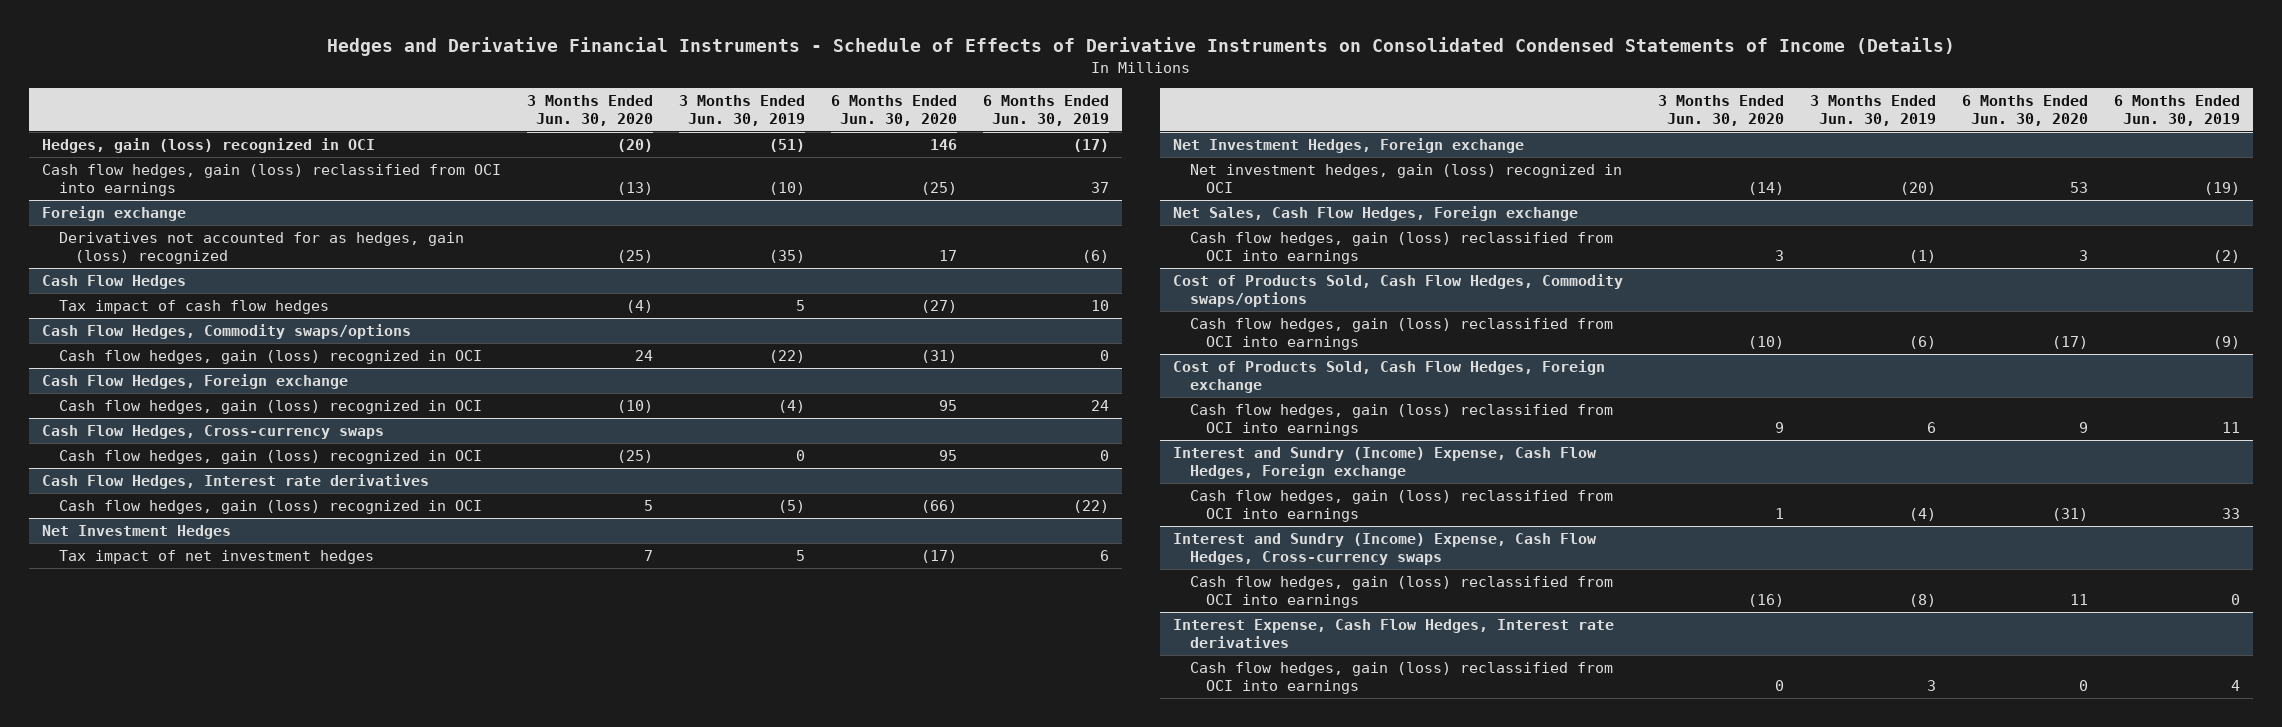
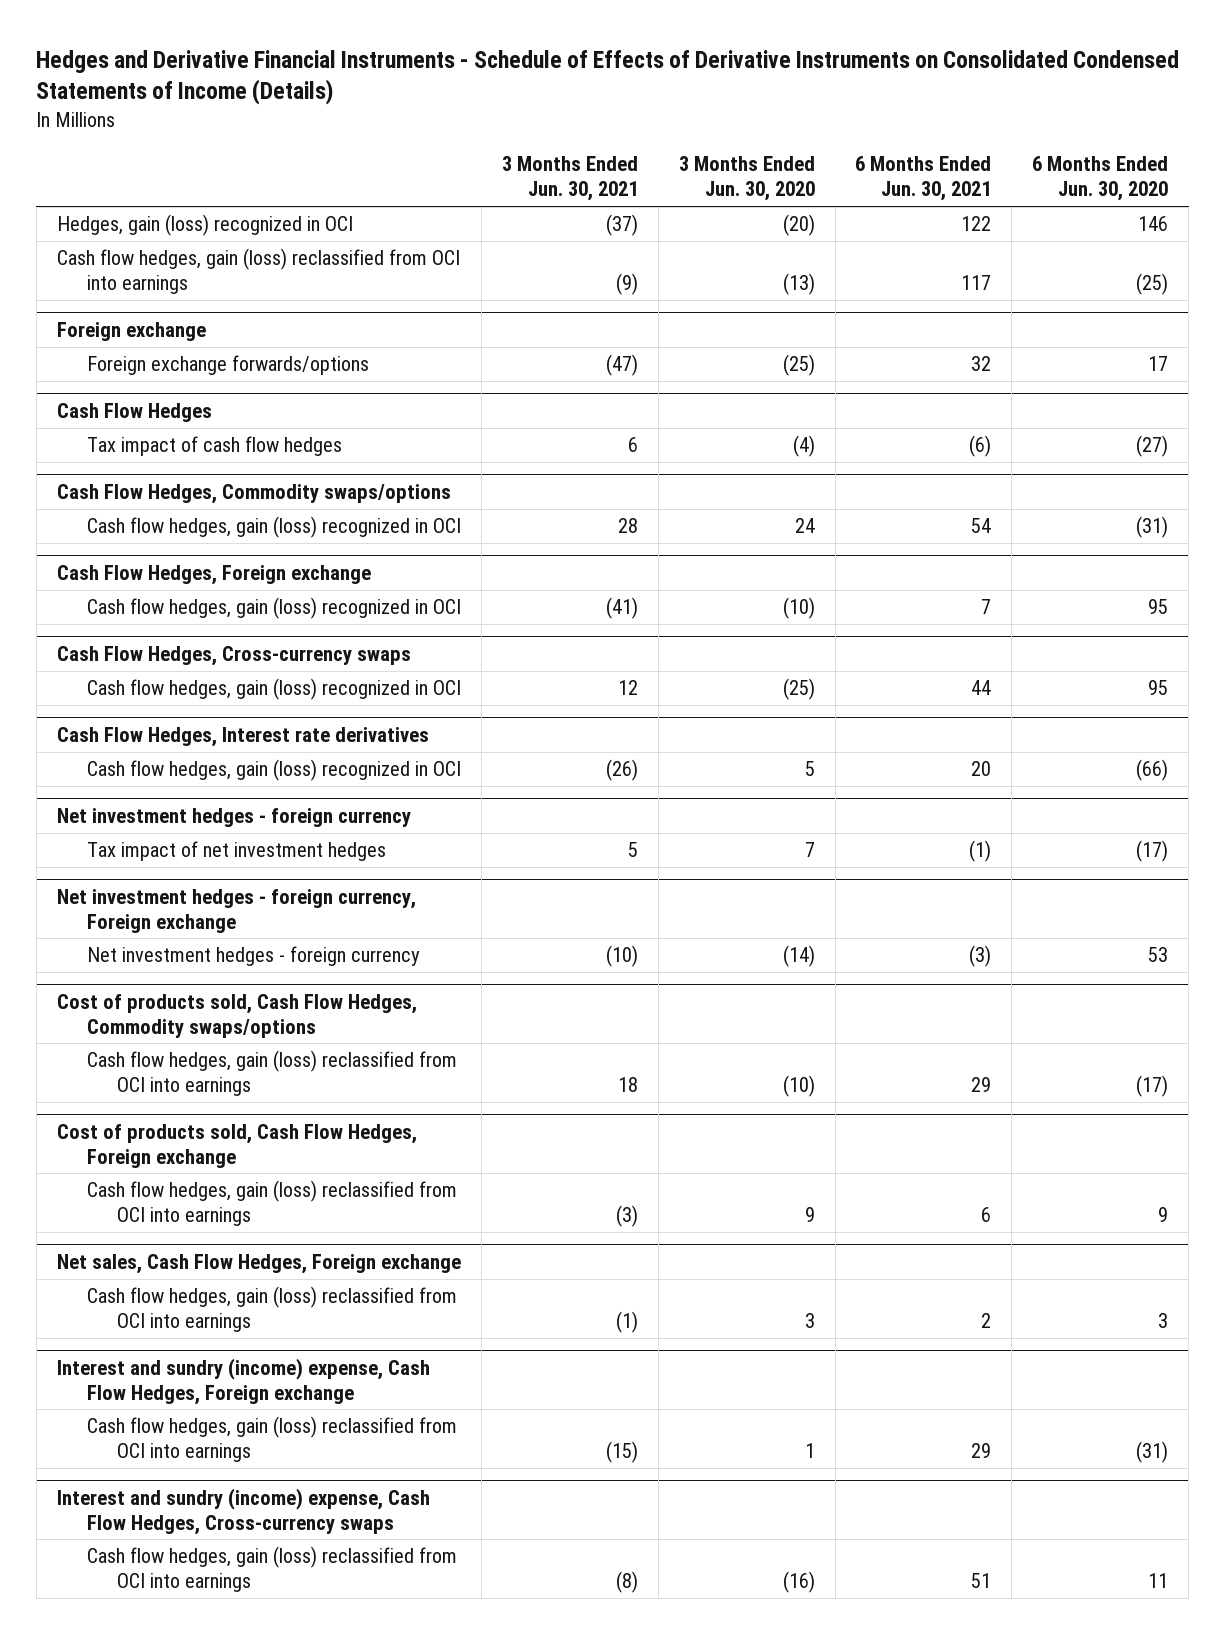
[679,94,806,126] 3 Months Ended Jun. 30, 2019 -> none
[983,94,1110,126] 6 Months Ended Jun. 30, 2019 -> none
none -> [501,156,638,202] 3 Months Ended Jun. 30, 2021
none -> [855,156,992,202] 6 Months Ended Jun. 30, 2021
[58,232,464,264] Derivatives not accounted for as hedges, gain (loss) recognized -> [86,355,369,376] Foreign exchange forwards/options
[42,525,232,540] Net Investment Hedges -> [56,807,411,827] Net investment hedges - foreign currency
[1172,206,1578,222] Net Sales, Cash Flow Hedges, Foreign exchange -> none
[1189,232,1613,264] Cash flow hedges, gain (loss) reclassified from OCI into earnings -> none
[1172,138,1524,154] Net Investment Hedges, Foreign exchange -> [56,888,416,933] Net investment hedges - foreign currency, Foreign exchange
[1189,164,1622,193] Net investment hedges, gain (loss) recognized in OCI -> [86,946,420,967] Net investment hedges - foreign currency
[1172,274,1623,307] Cost of Products Sold, Cash Flow Hedges, Commodity swaps/options -> [56,993,417,1038] Cost of products sold, Cash Flow Hedges, Commodity swaps/options
[1172,360,1605,393] Cost of Products Sold, Cash Flow Hedges, Foreign exchange -> [56,1123,417,1168] Cost of products sold, Cash Flow Hedges, Foreign exchange
none -> [56,1253,461,1274] Net sales, Cash Flow Hedges, Foreign exchange
none -> [86,1286,457,1333] Cash flow hedges, gain (loss) reclassified from OCI into earnings
[1172,447,1597,479] Interest and Sundry (Income) Expense, Cash Flow Hedges, Foreign exchange -> [56,1357,430,1405] Interest and sundry (income) expense, Cash Flow Hedges, Foreign exchange
[1172,533,1597,565] Interest and Sundry (Income) Expense, Cash Flow Hedges, Cross-currency swaps -> [56,1487,430,1535] Interest and sundry (income) expense, Cash Flow Hedges, Cross-currency swaps
[1172,619,1614,648] Interest Expense, Cash Flow Hedges, Interest rate derivatives -> none
[1189,662,1613,694] Cash flow hedges, gain (loss) reclassified from OCI into earnings -> none

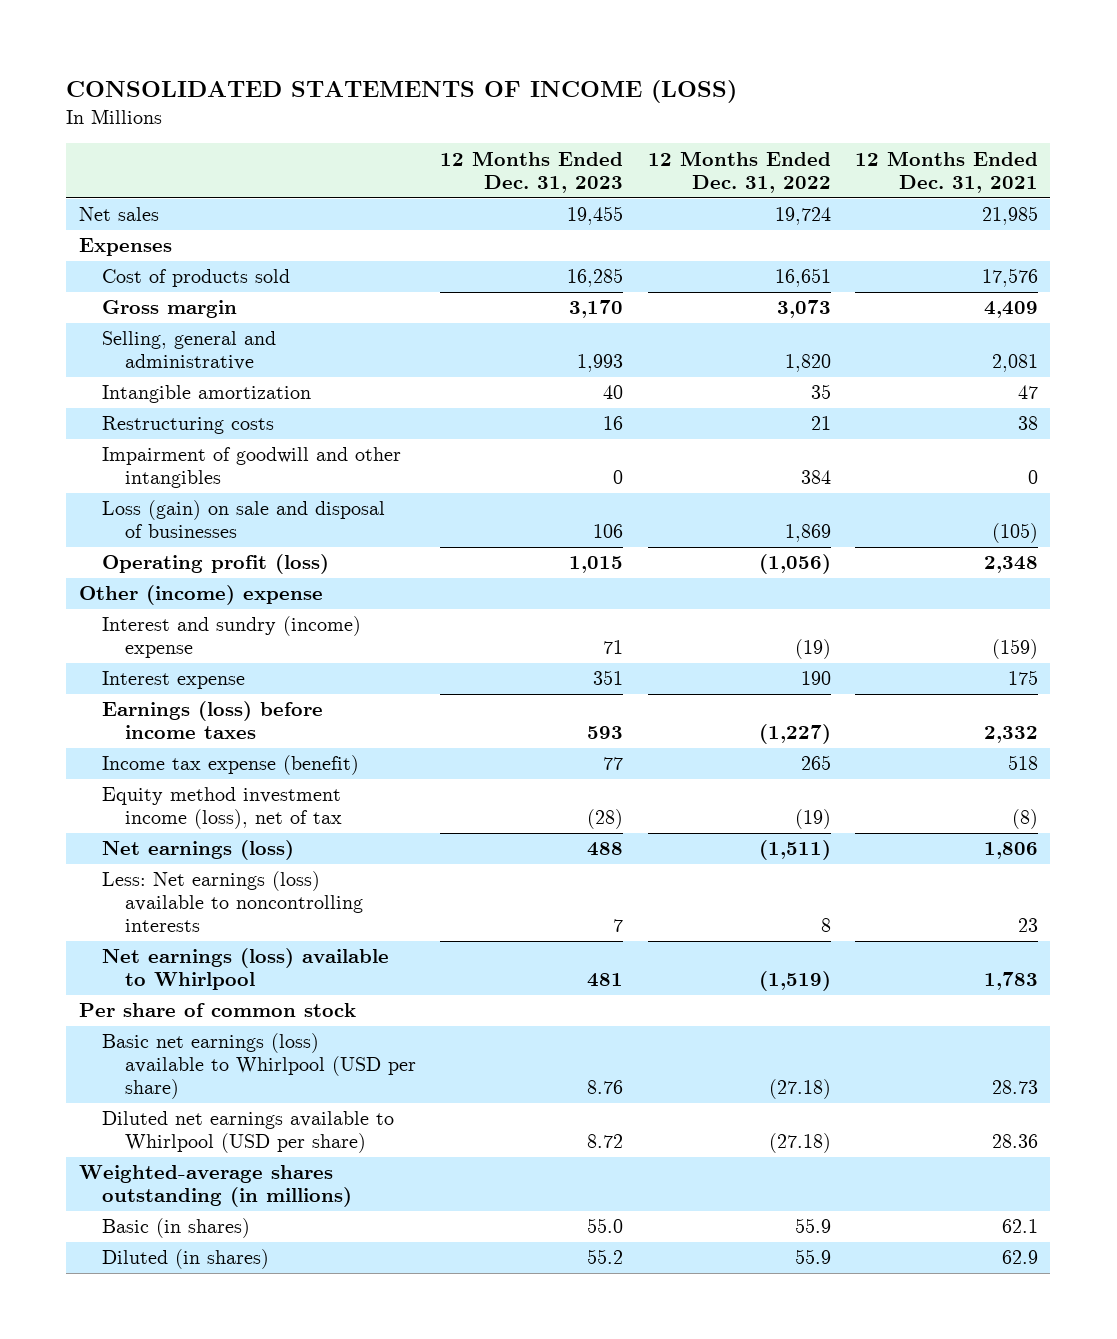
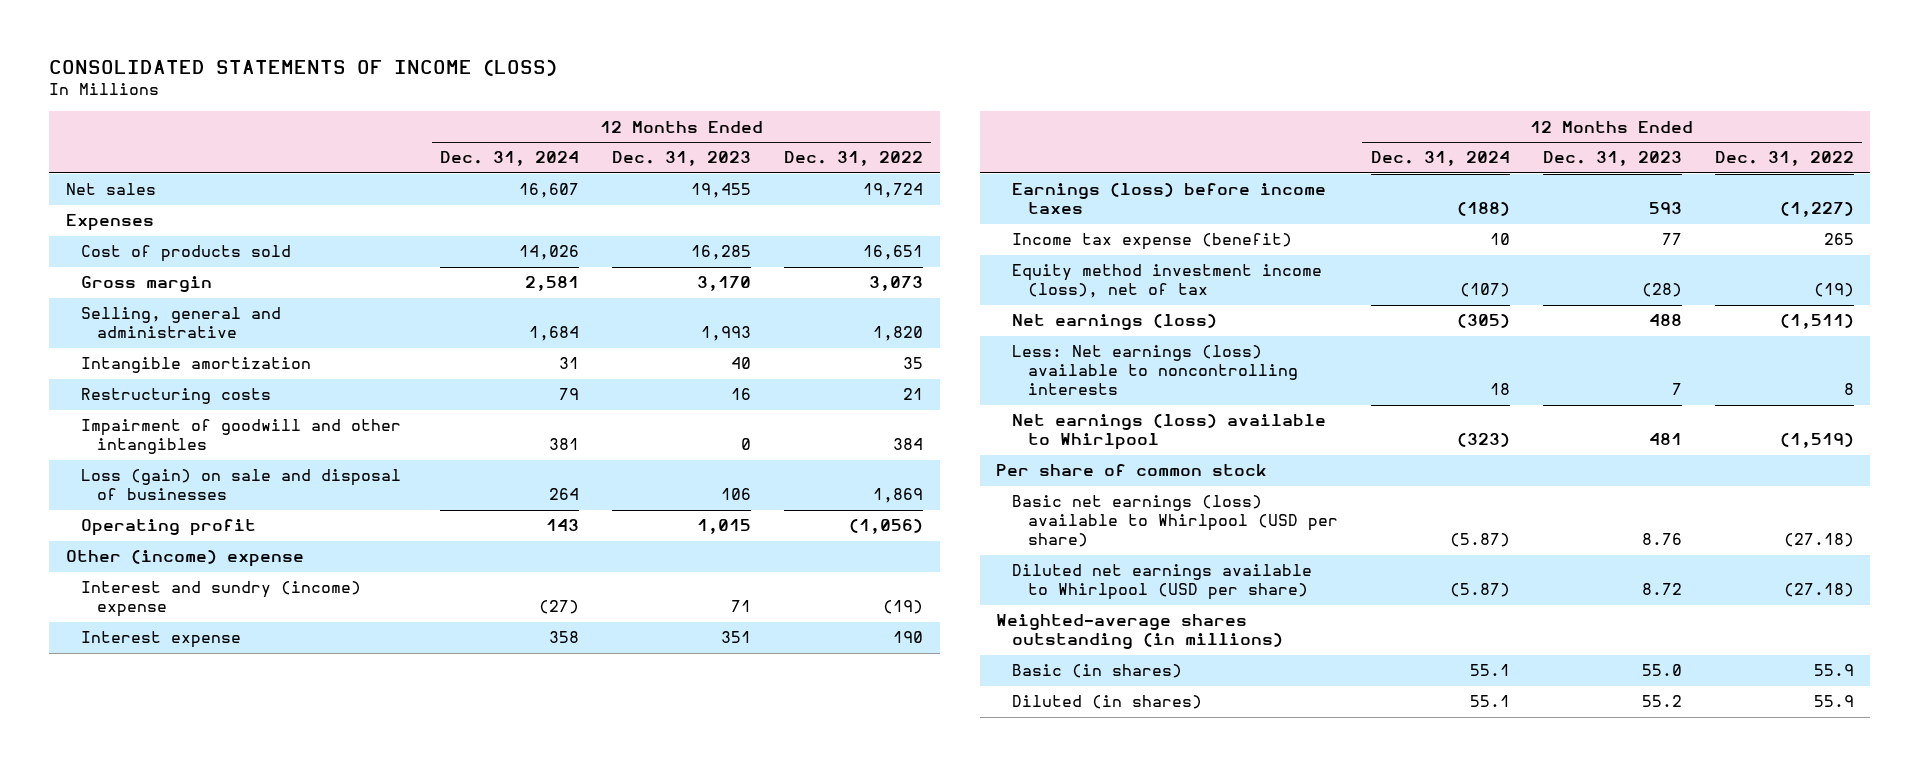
[855,150,1039,193] 12 Months Ended Dec. 31, 2021 -> none
none -> [440,151,580,167] Dec. 31, 2024
[101,554,329,575] Operating profit (loss) -> [81,519,257,537] Operating profit

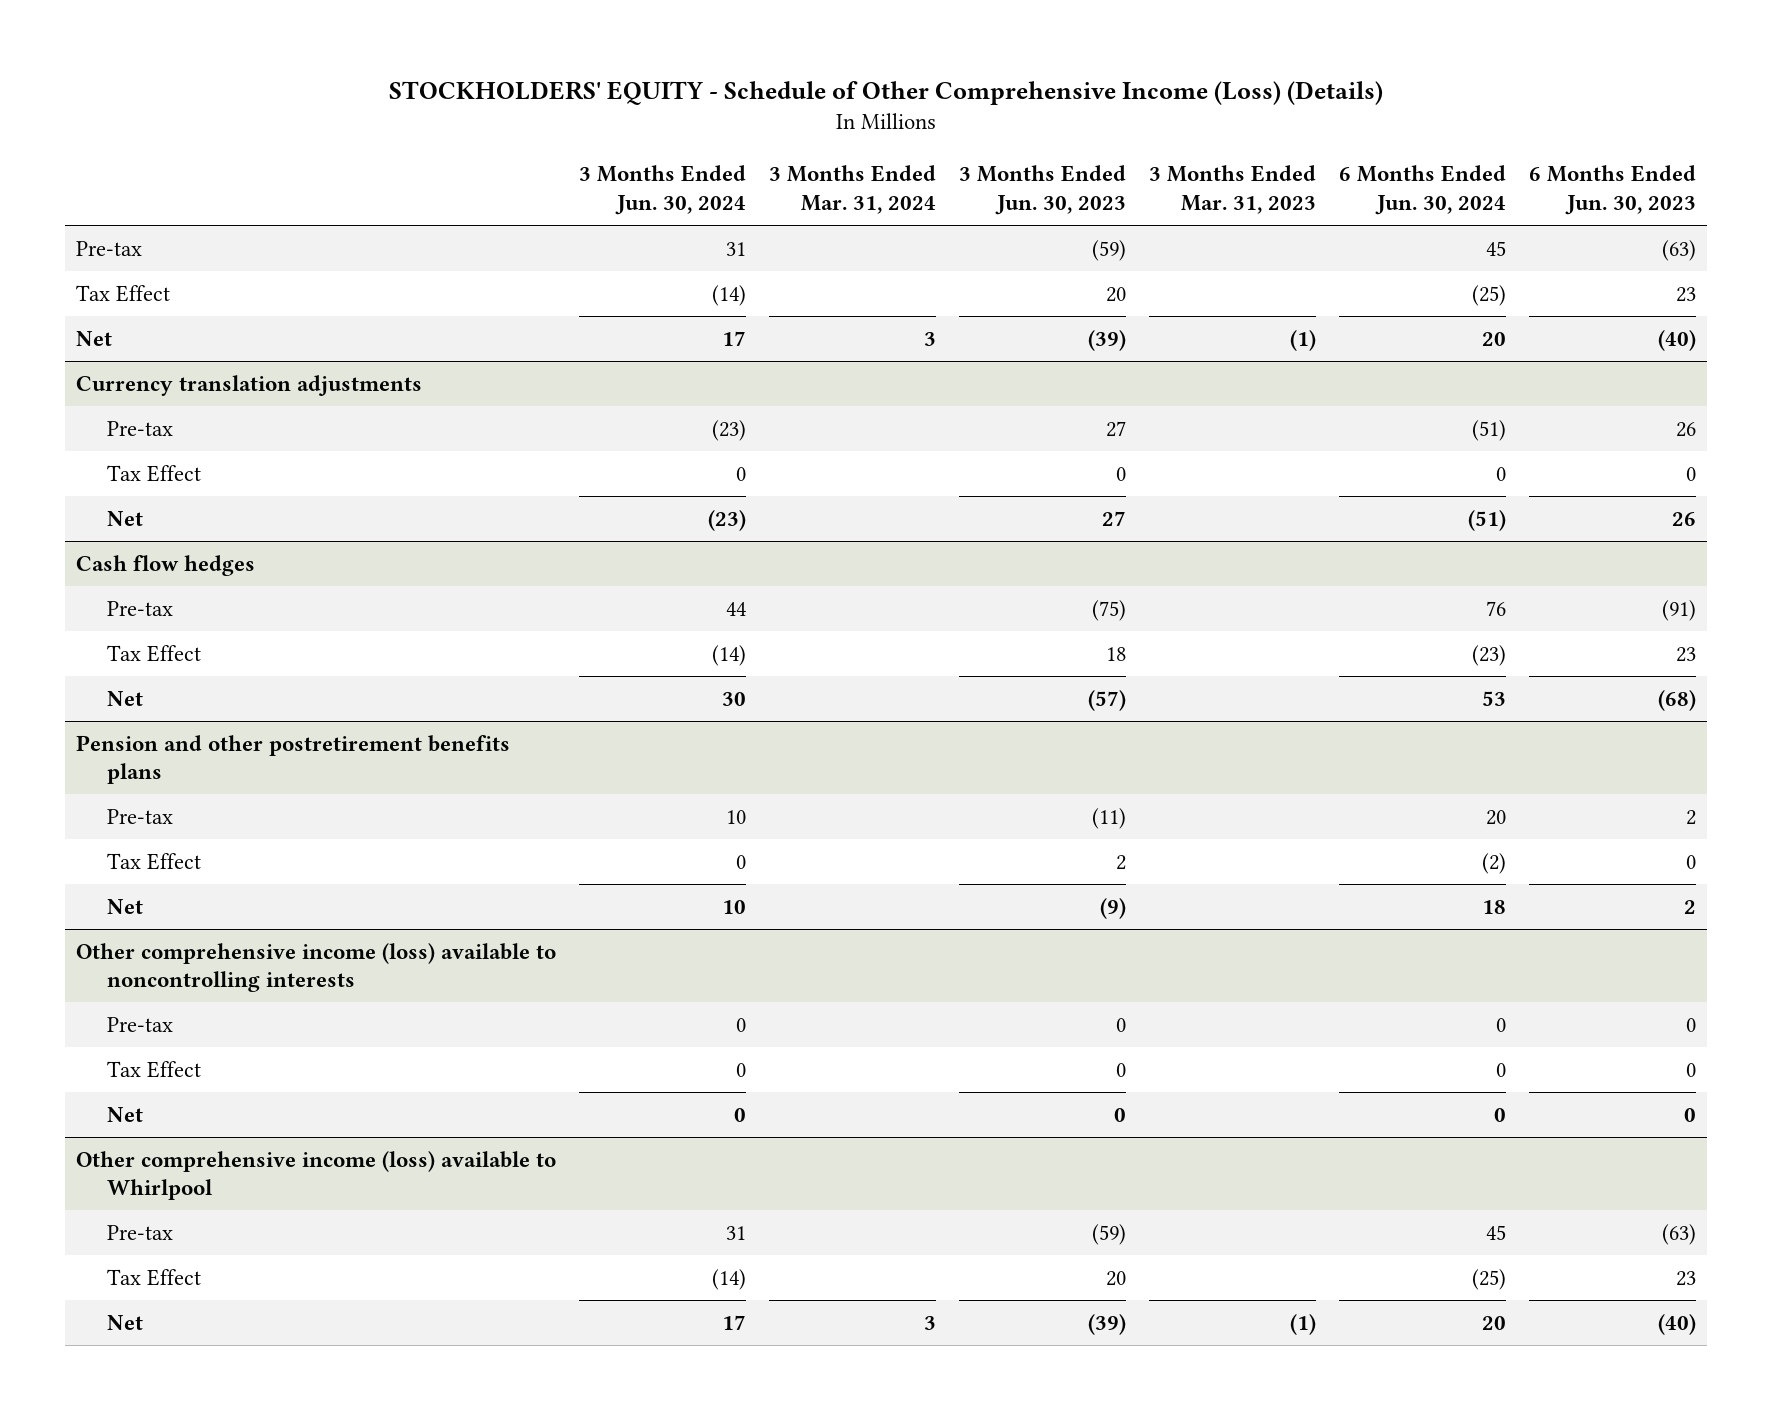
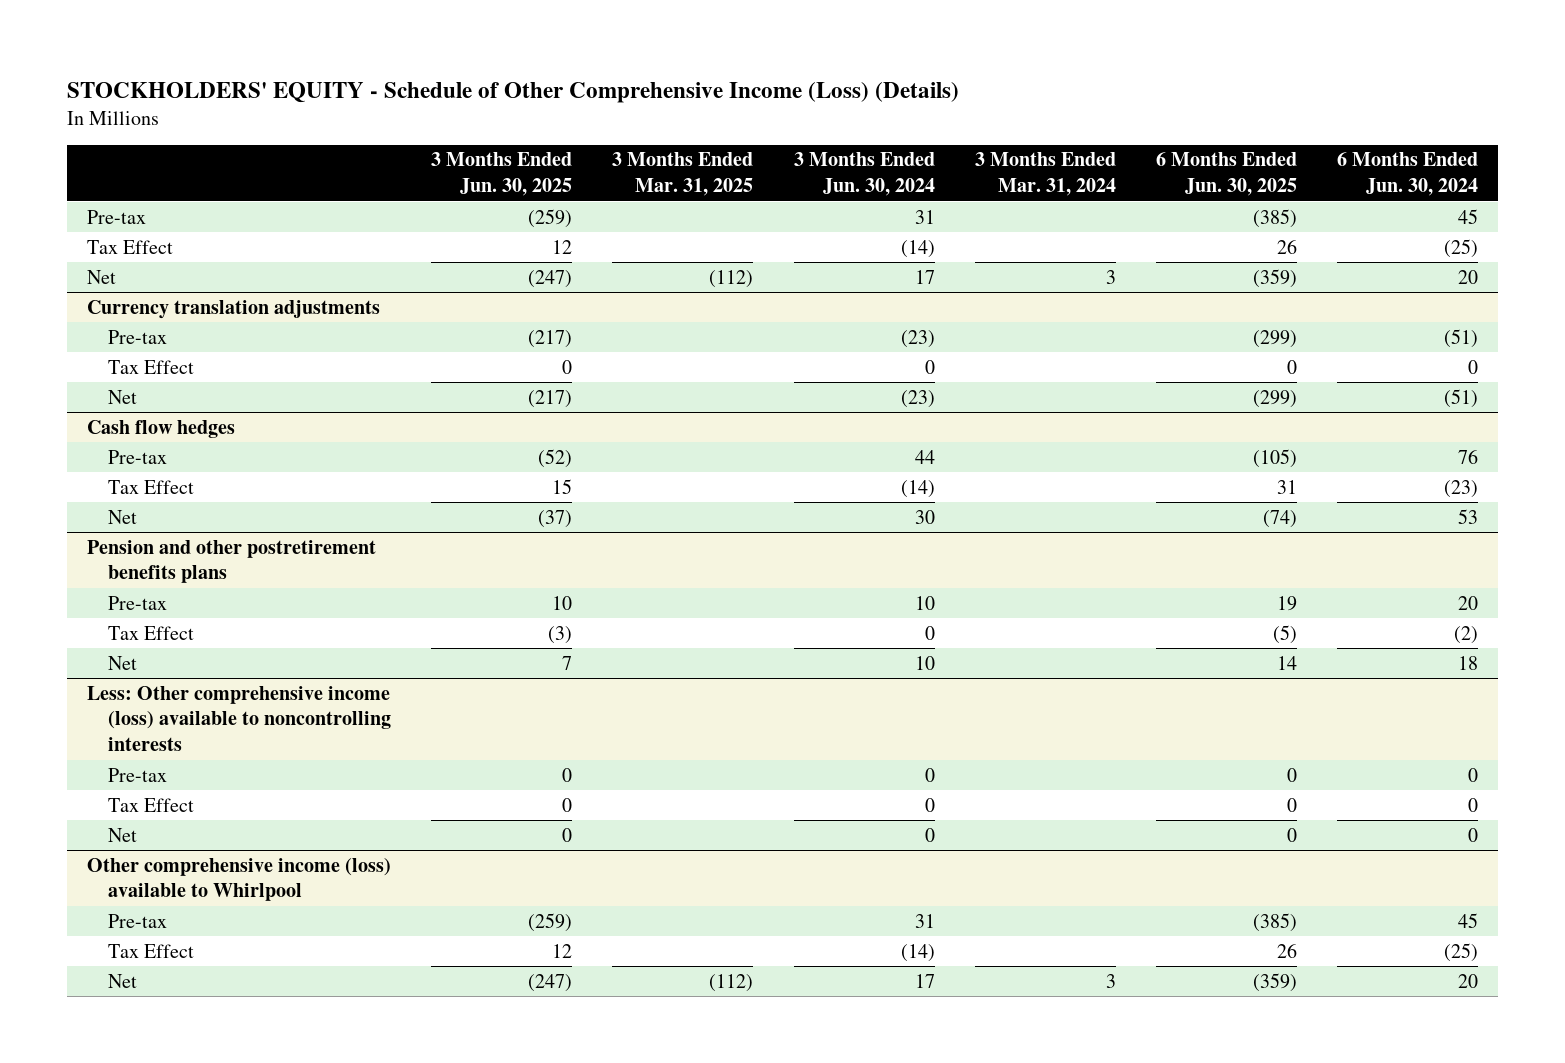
[959,165,1127,216] 3 Months Ended Jun. 30, 2023 -> none
[1148,165,1316,215] 3 Months Ended Mar. 31, 2023 -> none
[1528,165,1696,216] 6 Months Ended Jun. 30, 2023 -> none
none -> [431,152,573,197] 3 Months Ended Jun. 30, 2025
none -> [612,152,754,197] 3 Months Ended Mar. 31, 2025
none -> [1156,152,1298,197] 6 Months Ended Jun. 30, 2025
[76,942,557,993] Other comprehensive income (loss) available to noncontrolling interests -> [87,685,391,752] Less: Other comprehensive income (loss) available to noncontrolling interests

